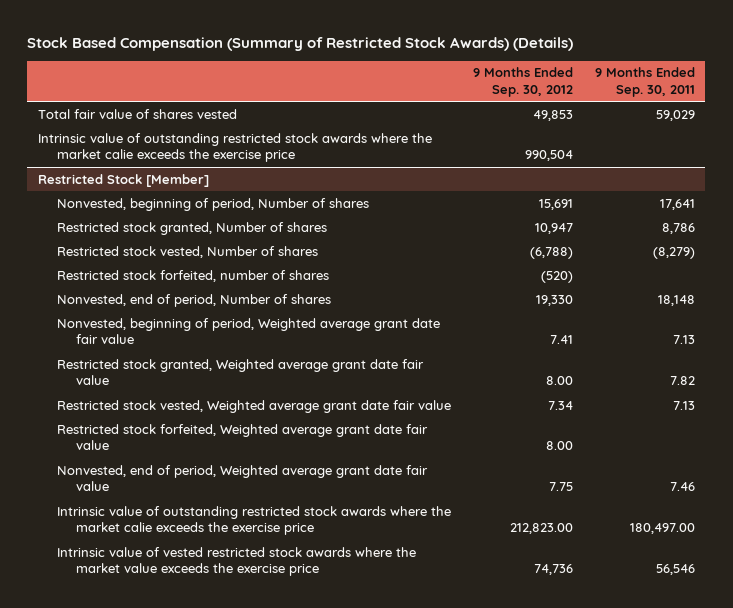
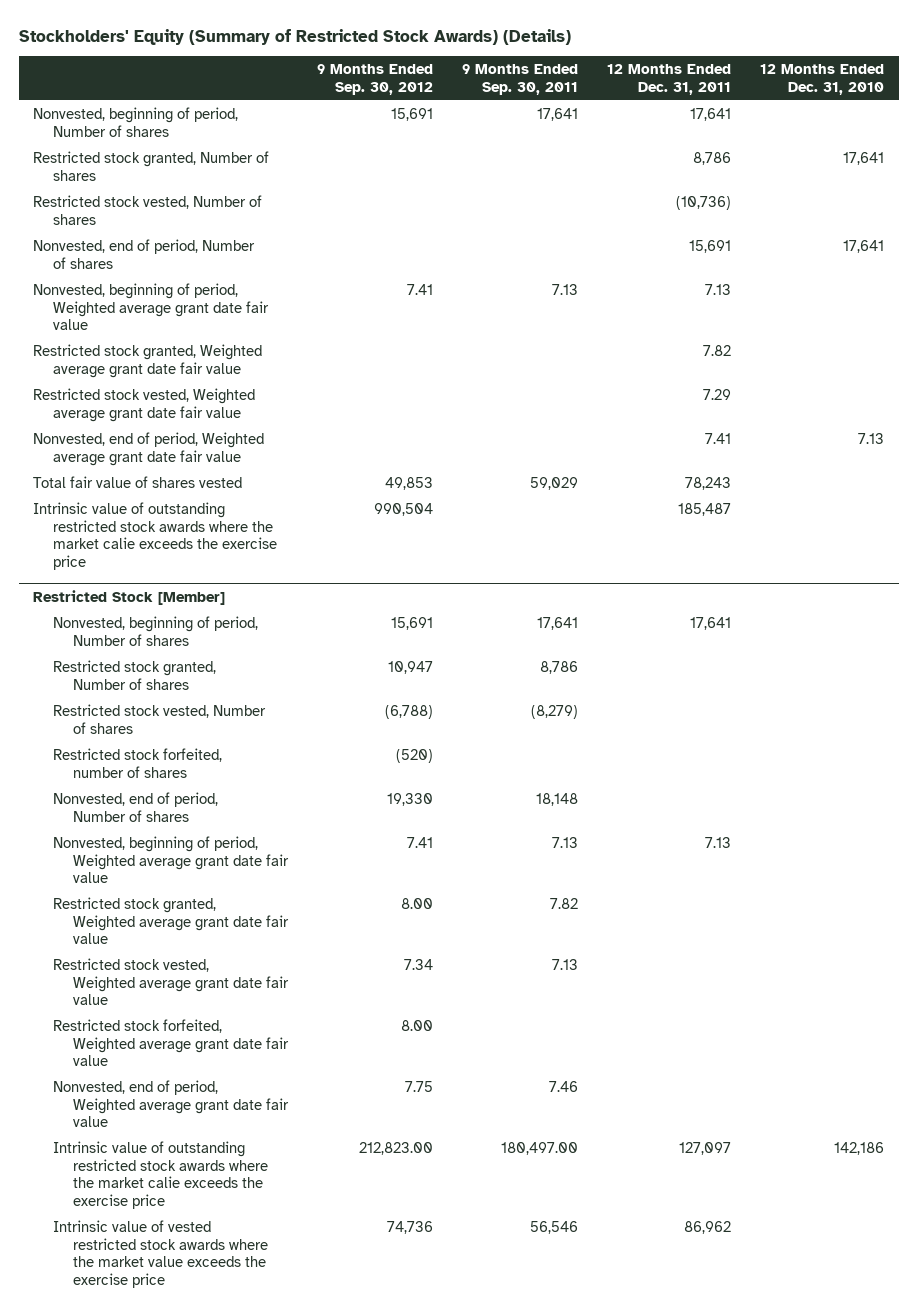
[27,36,574,51] Stock Based Compensation (Summary of Restricted Stock Awards) (Details) -> [18,28,571,45] Stockholders' Equity (Summary of Restricted Stock Awards) (Details)
none -> [607,64,732,95] 12 Months Ended Dec. 31, 2011
none -> [760,64,885,95] 12 Months Ended Dec. 31, 2010
none -> [33,107,239,137] Nonvested, beginning of period, Number of shares
none -> [33,151,270,181] Restricted stock granted, Number of shares
none -> [33,195,263,225] Restricted stock vested, Number of shares
none -> [33,239,256,269] Nonvested, end of period, Number of shares
none -> [33,283,270,331] Nonvested, beginning of period, Weighted average grant date fair value
none -> [33,344,263,378] Restricted stock granted, Weighted average grant date fair value
none -> [33,388,256,422] Restricted stock vested, Weighted average grant date fair value
none -> [33,432,265,466] Nonvested, end of period, Weighted average grant date fair value

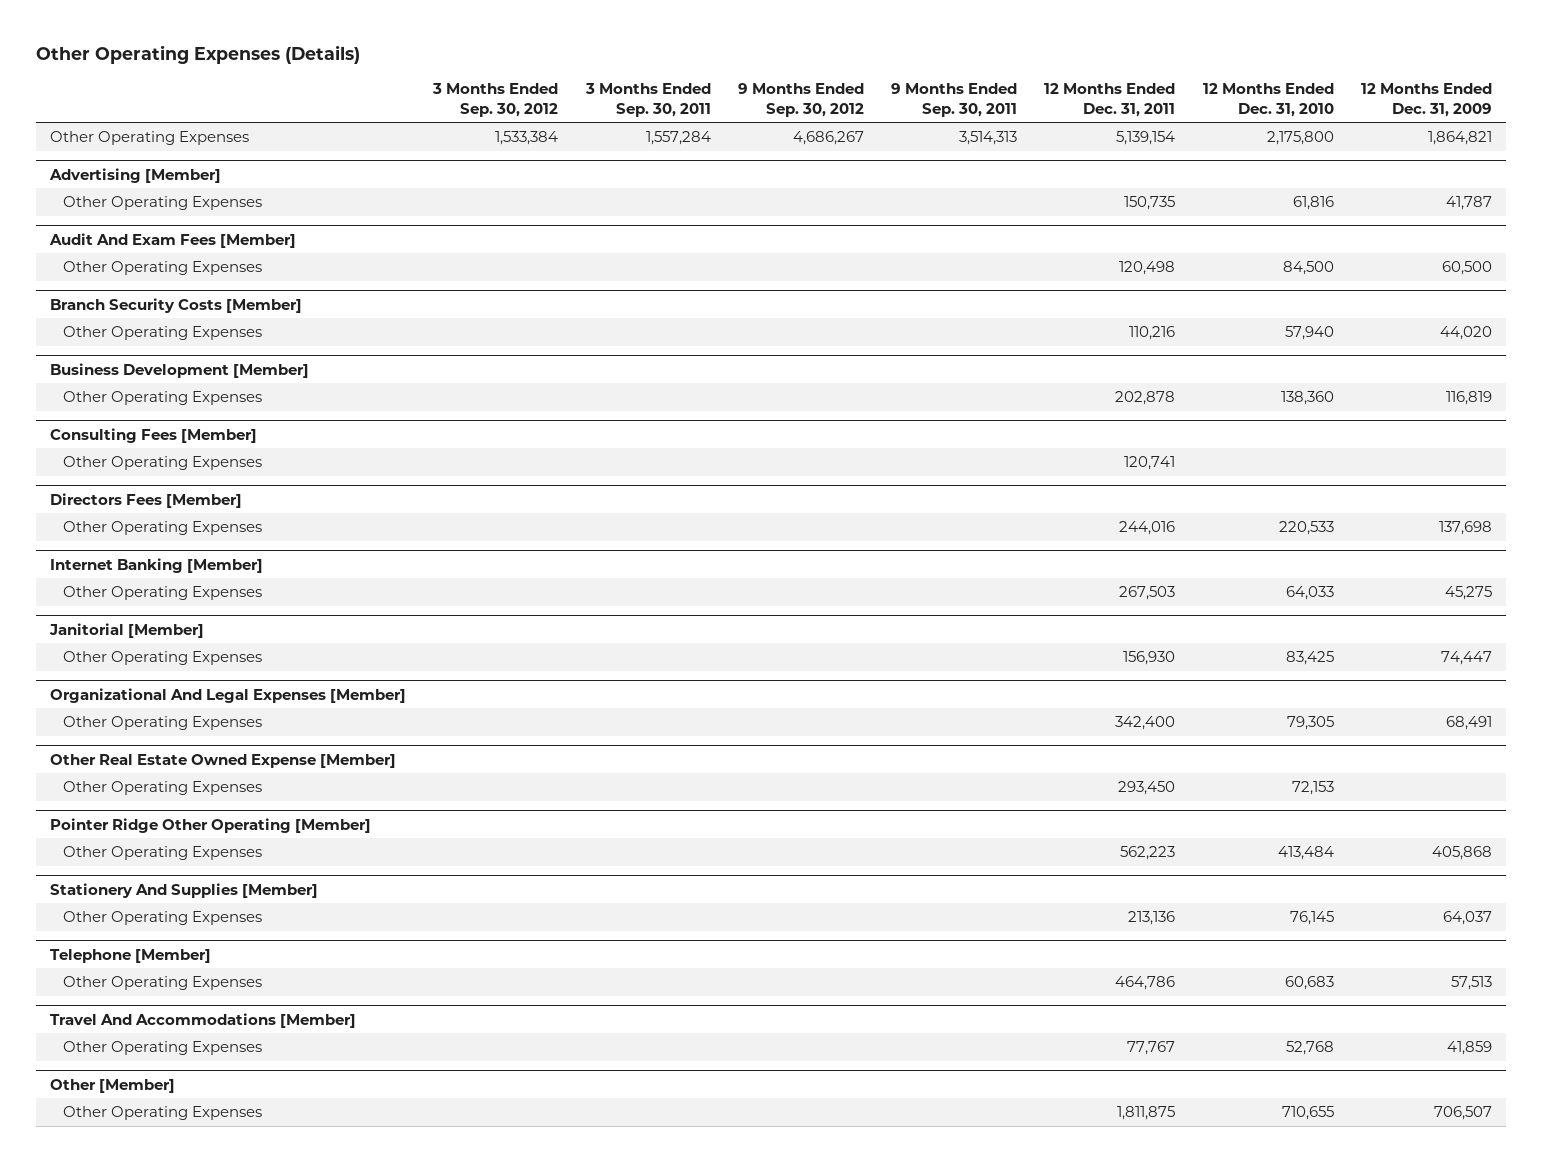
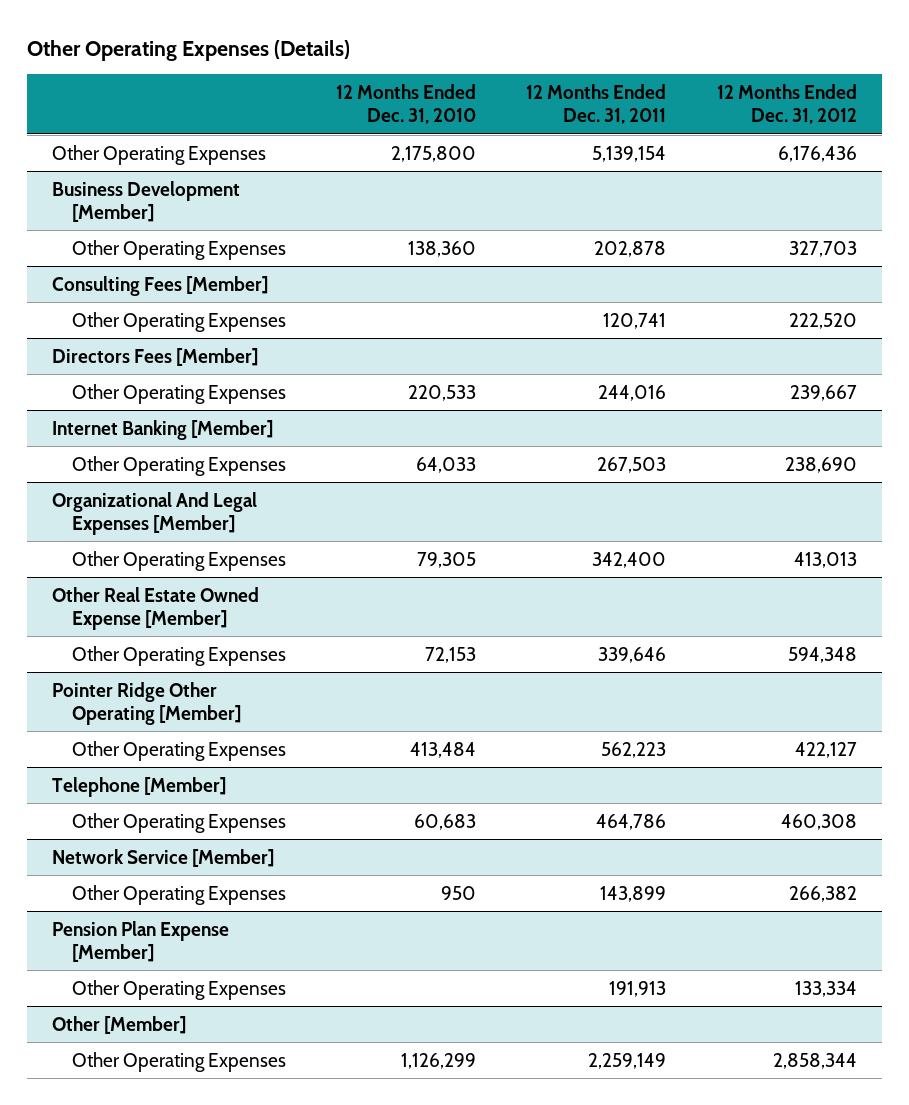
[432,83,559,117] 3 Months Ended Sep. 30, 2012 -> none
[584,83,711,117] 3 Months Ended Sep. 30, 2011 -> none
[737,83,864,117] 9 Months Ended Sep. 30, 2012 -> none
[891,83,1018,117] 9 Months Ended Sep. 30, 2011 -> none
[1361,83,1493,117] 12 Months Ended Dec. 31, 2009 -> none
none -> [716,84,857,124] 12 Months Ended Dec. 31, 2012
[48,167,221,183] Advertising [Member] -> none
[62,196,262,211] Other Operating Expenses -> none
[48,232,296,248] Audit And Exam Fees [Member] -> none
[62,261,262,276] Other Operating Expenses -> none
[49,297,302,313] Branch Security Costs [Member] -> none
[62,326,262,341] Other Operating Expenses -> none
[48,622,204,638] Janitorial [Member] -> none
[62,651,262,666] Other Operating Expenses -> none
[1118,781,1176,796] 293,450 -> [598,646,667,663] 339,646
[49,882,318,898] Stationery And Supplies [Member] -> none
[62,911,262,926] Other Operating Expenses -> none
[49,1012,356,1028] Travel And Accommodations [Member] -> none
none -> [51,848,274,867] Network Service [Member]
[1127,1041,1176,1056] 77,767 -> [600,885,667,902] 143,899
[1285,1041,1334,1056] 52,768 -> [441,885,477,900] 950
none -> [51,920,229,962] Pension Plan Expense [Member]
none -> [71,979,286,1000] Other Operating Expenses
[1117,1106,1176,1121] 1,811,875 -> [588,1052,667,1069] 2,259,149
[1281,1106,1334,1121] 710,655 -> [401,1052,477,1069] 1,126,299

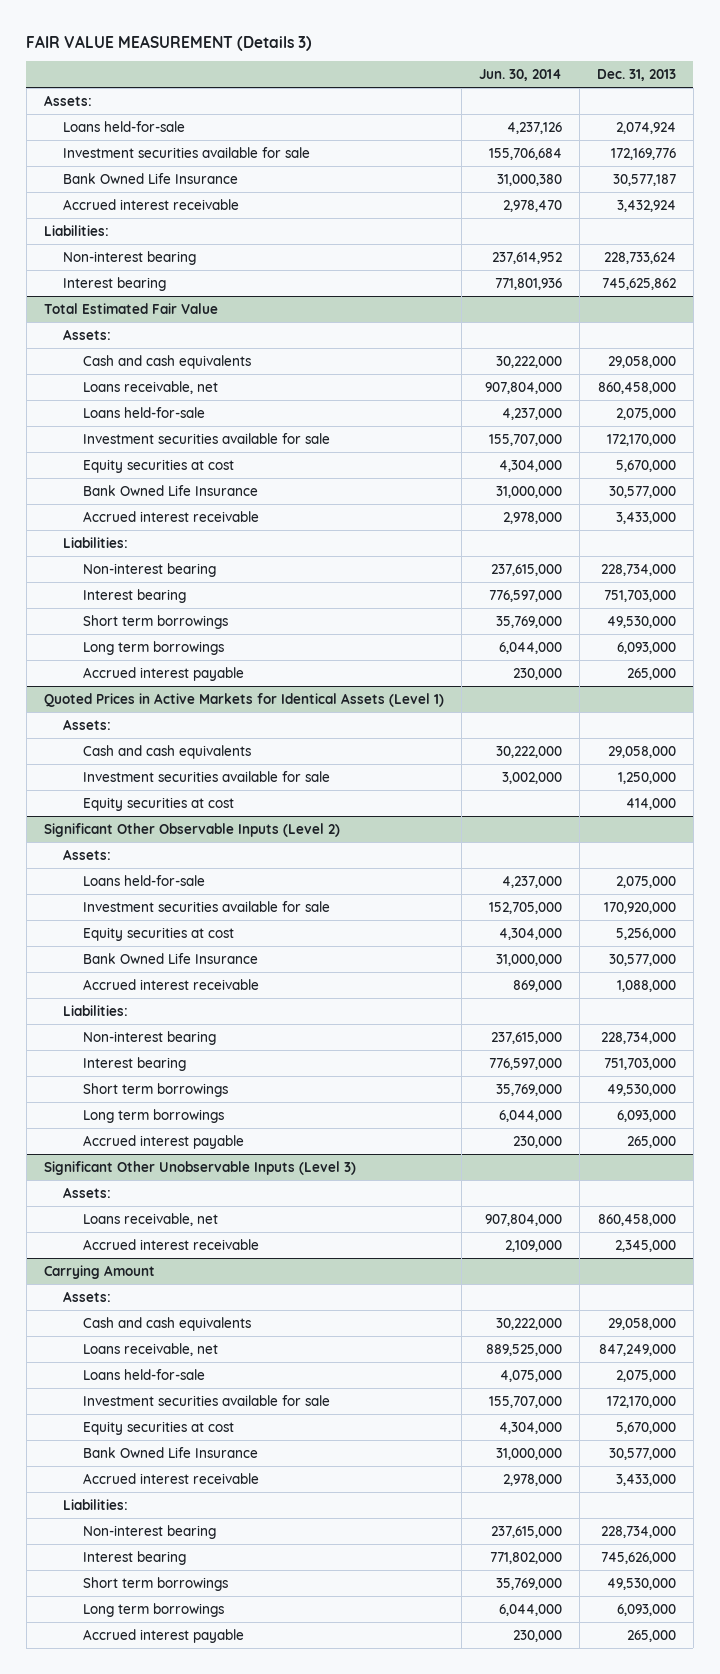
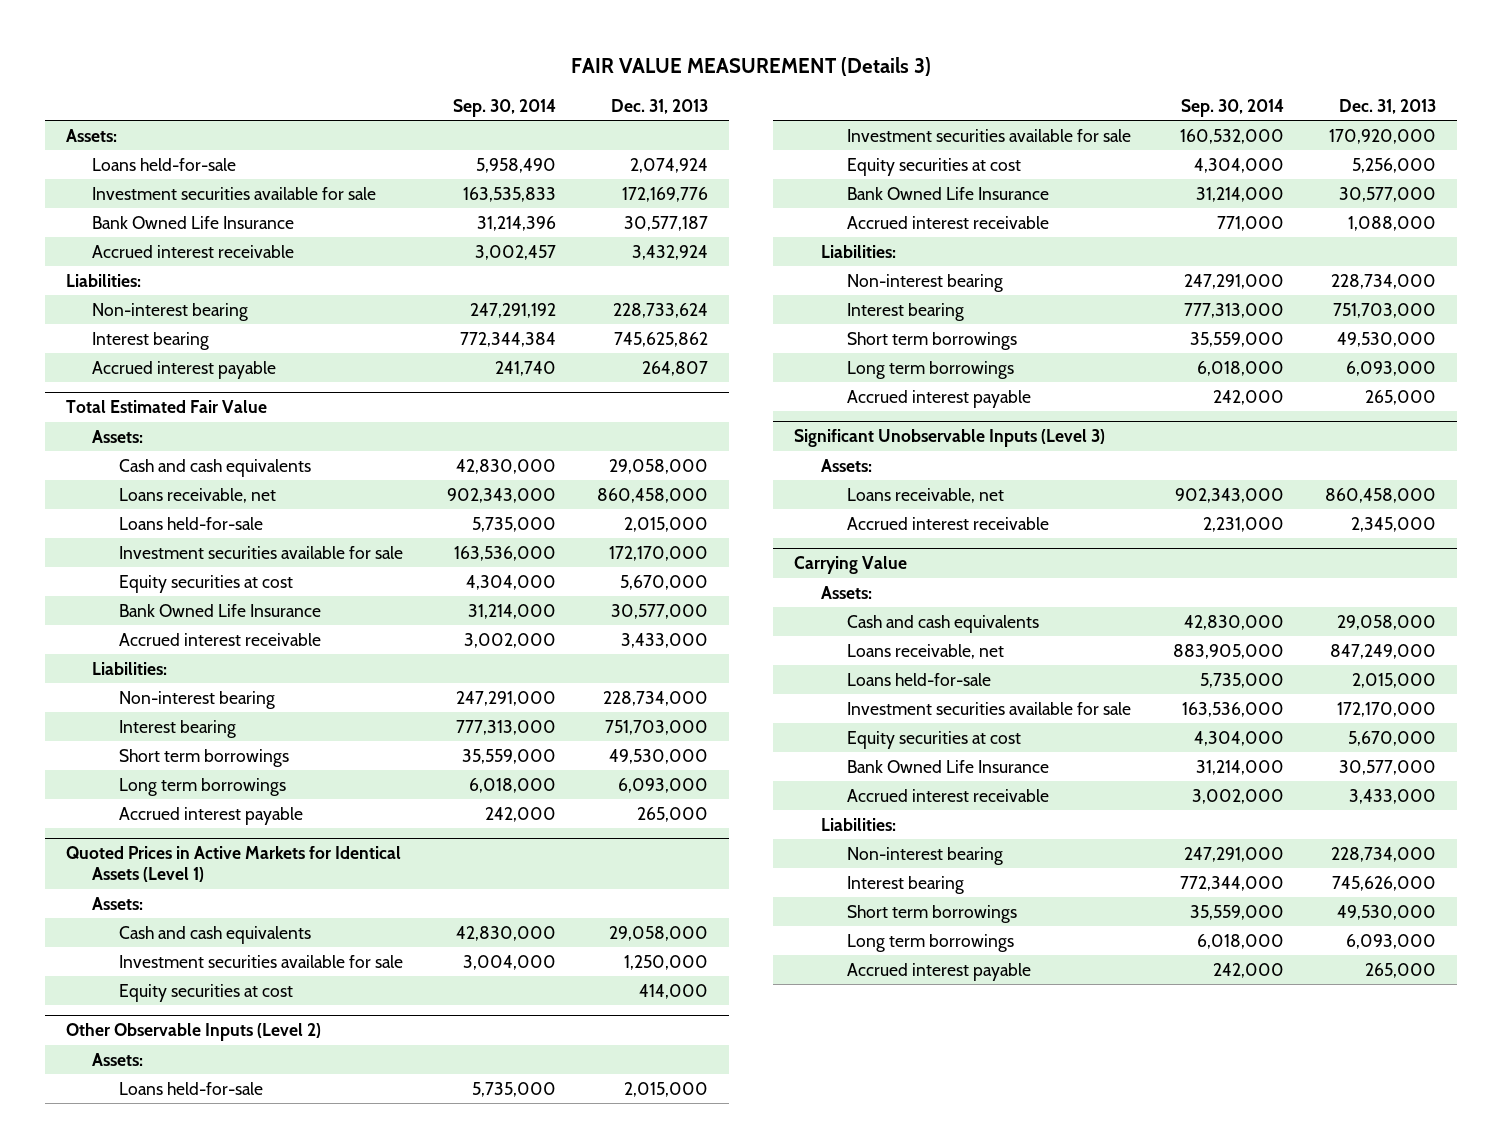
[478,68,562,81] Jun. 30, 2014 -> none
none -> [452,98,556,117] Sep. 30, 2014
none -> [92,360,277,379] Accrued interest payable
[615,407,676,420] 2,075,000 -> [624,516,709,532] 2,015,000
[43,822,340,837] Significant Other Observable Inputs (Level 2) -> [66,1023,322,1042] Other Observable Inputs (Level 2)
[615,875,676,888] 2,075,000 -> [624,1081,709,1097] 2,015,000
[43,1160,356,1175] Significant Other Unobservable Inputs (Level 3) -> [794,429,1106,448] Significant Unobservable Inputs (Level 3)
[43,1264,155,1279] Carrying Amount -> none
none -> [794,556,908,575] Carrying Value
[615,1369,676,1382] 2,075,000 -> [1352,672,1437,688] 2,015,000

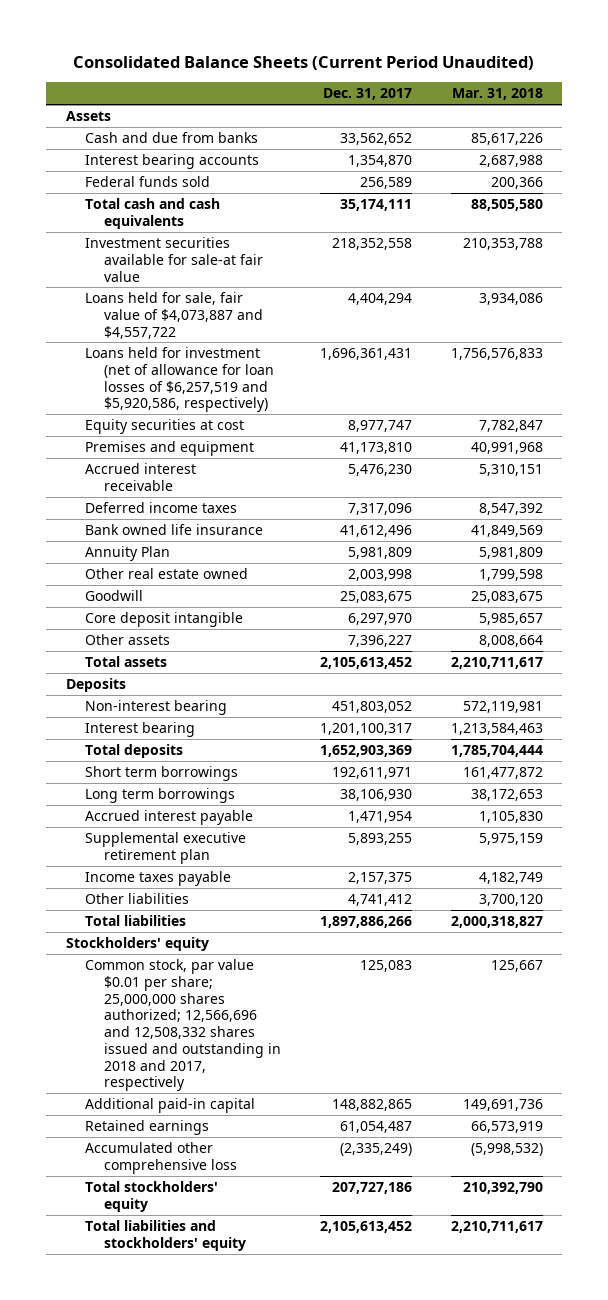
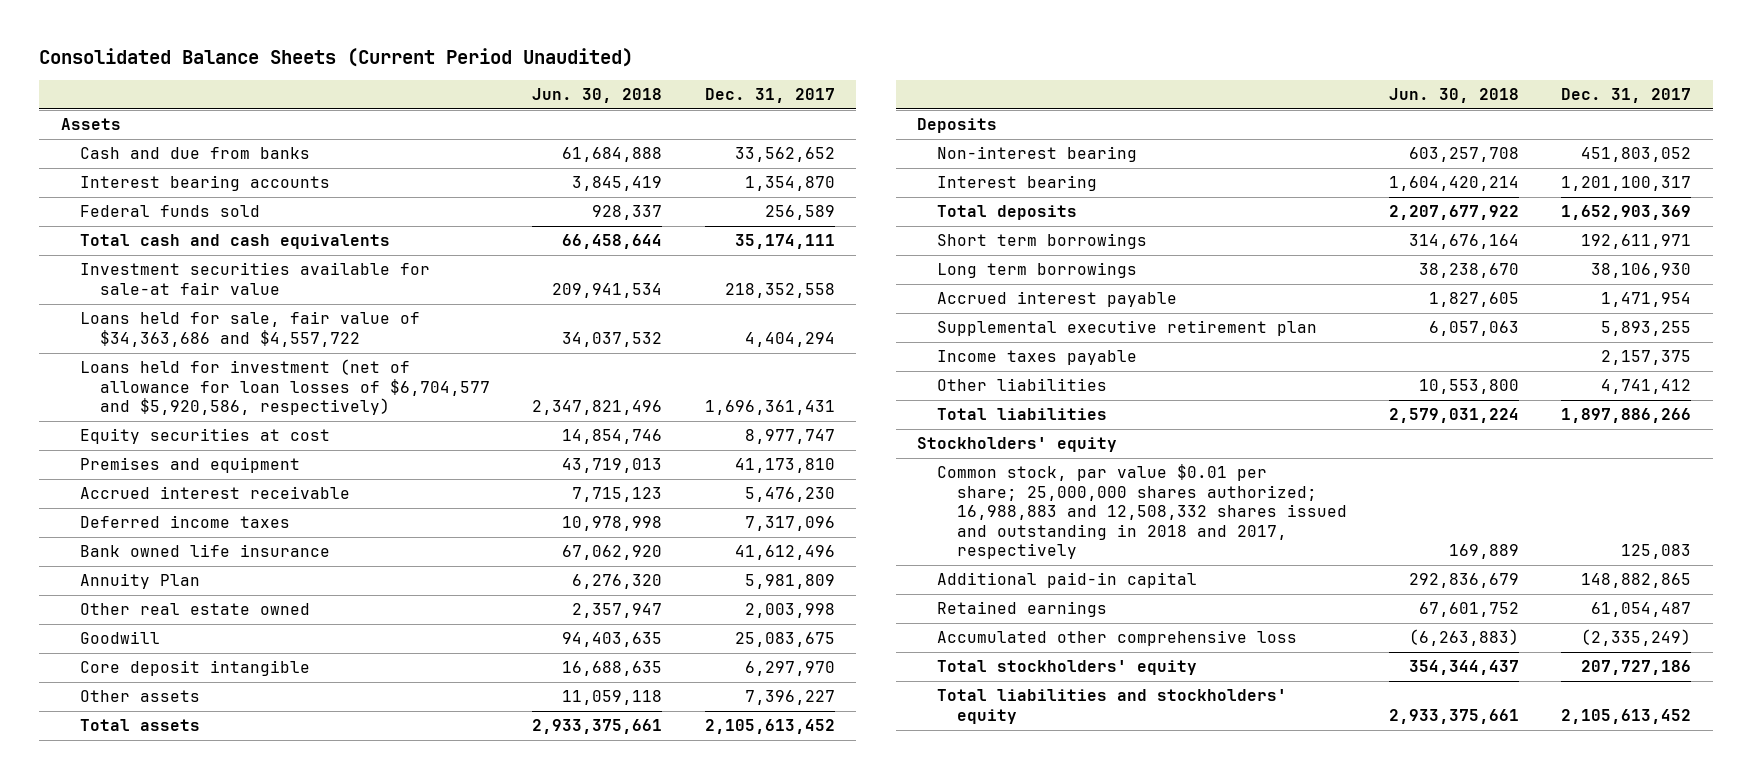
[451,88,543,101] Mar. 31, 2018 -> none
none -> [532,88,663,104] Jun. 30, 2018
[84,292,263,339] Loans held for sale, fair value of $4,073,887 and $4,557,722 -> [80,311,421,347] Loans held for sale, fair value of $34,363,686 and $4,557,722
[84,347,274,413] Loans held for investment (net of allowance for loan losses of $6,257,519 and $5,920,586, respectively) -> [80,359,490,416] Loans held for investment (net of allowance for loan losses of $6,704,577 and $5,920,586, respectively)
[84,959,281,1092] Common stock, par value $0.01 per share; 25,000,000 shares authorized; 12,566,696 and 12,508,332 shares issued and outstanding in 2018 and 2017, respectively -> [936,464,1347,560] Common stock, par value $0.01 per share; 25,000,000 shares authorized; 16,988,883 and 12,508,332 shares issued and outstanding in 2018 and 2017, respectively

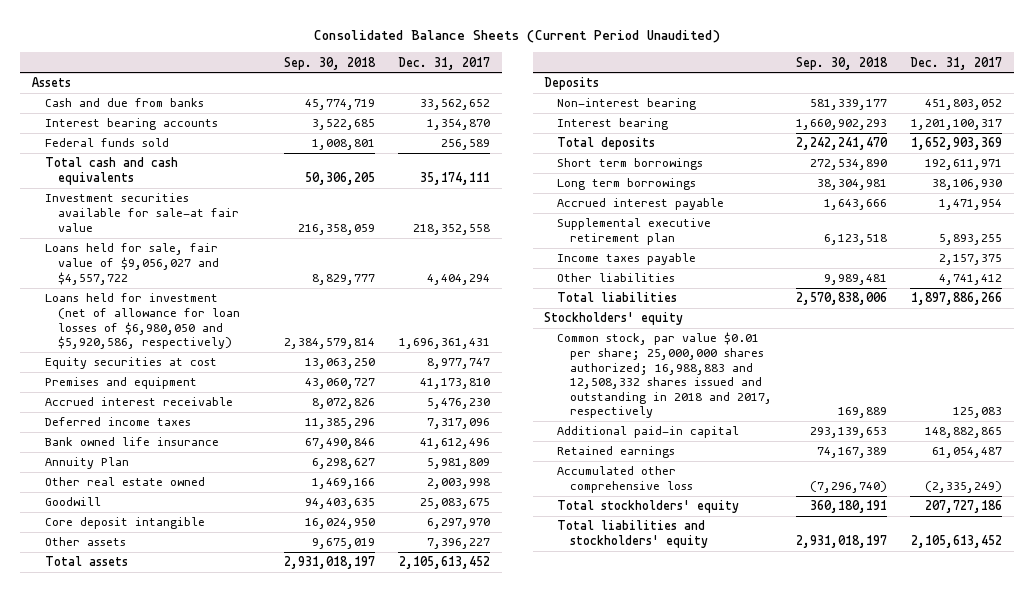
[532,88,663,104] Jun. 30, 2018 -> none
none -> [283,56,376,70] Sep. 30, 2018
[80,311,421,347] Loans held for sale, fair value of $34,363,686 and $4,557,722 -> [45,243,220,285] Loans held for sale, fair value of $9,056,027 and $4,557,722
[80,359,490,416] Loans held for investment (net of allowance for loan losses of $6,704,577 and $5,920,586, respectively) -> [45,293,241,350] Loans held for investment (net of allowance for loan losses of $6,980,050 and $5,920,586, respectively)

